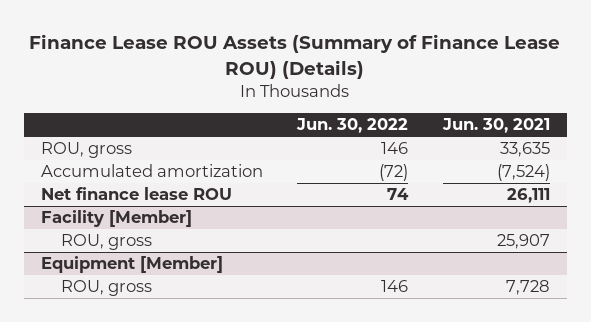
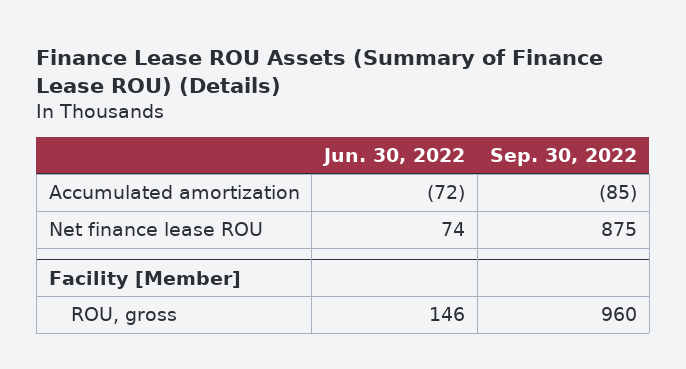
[441,118,550,134] Jun. 30, 2021 -> none
none -> [489,147,637,166] Sep. 30, 2022
[41,142,133,159] ROU, gross -> none
[60,234,152,251] ROU, gross -> none
[41,256,224,274] Equipment [Member] -> none

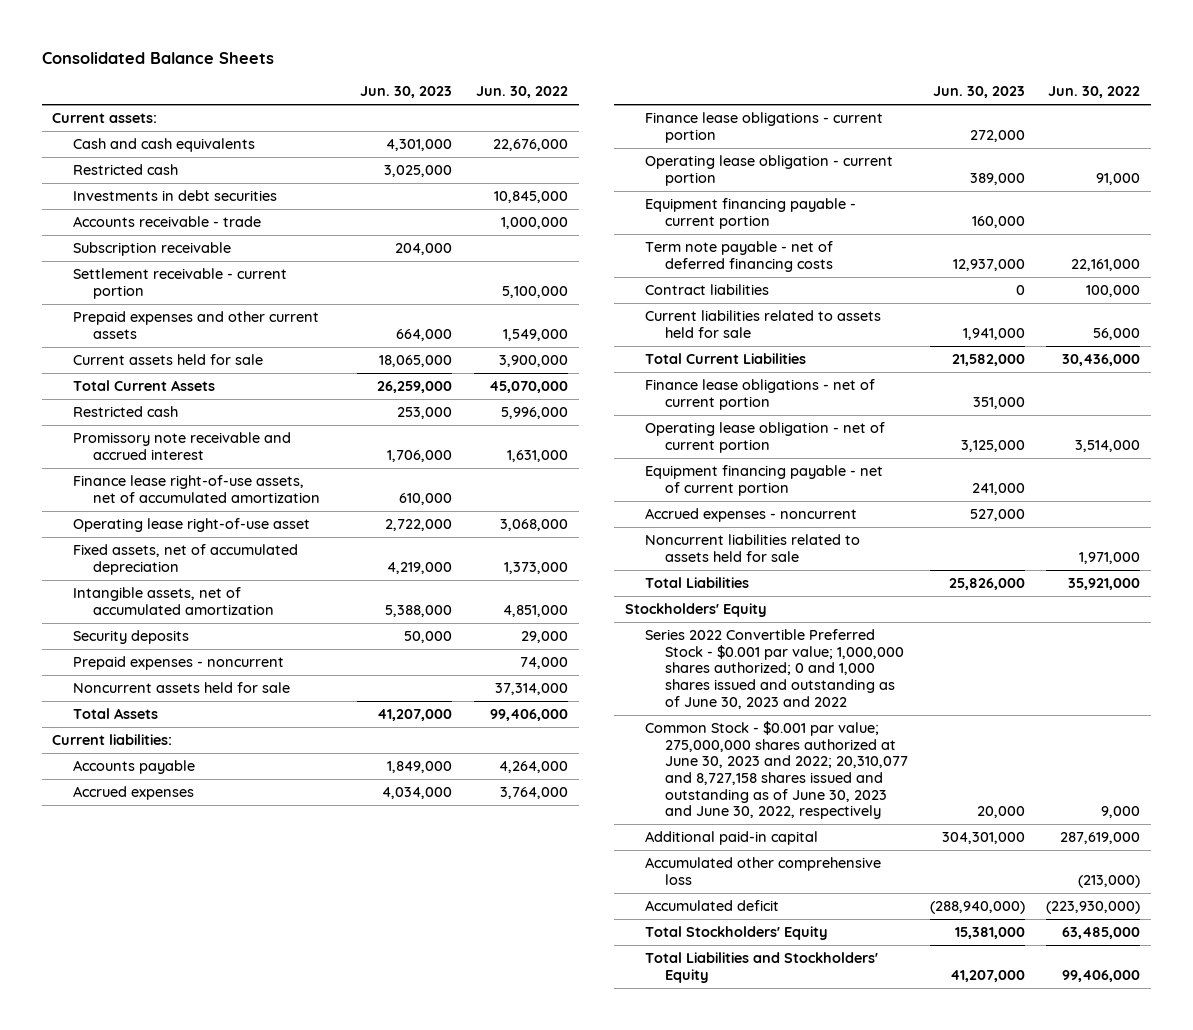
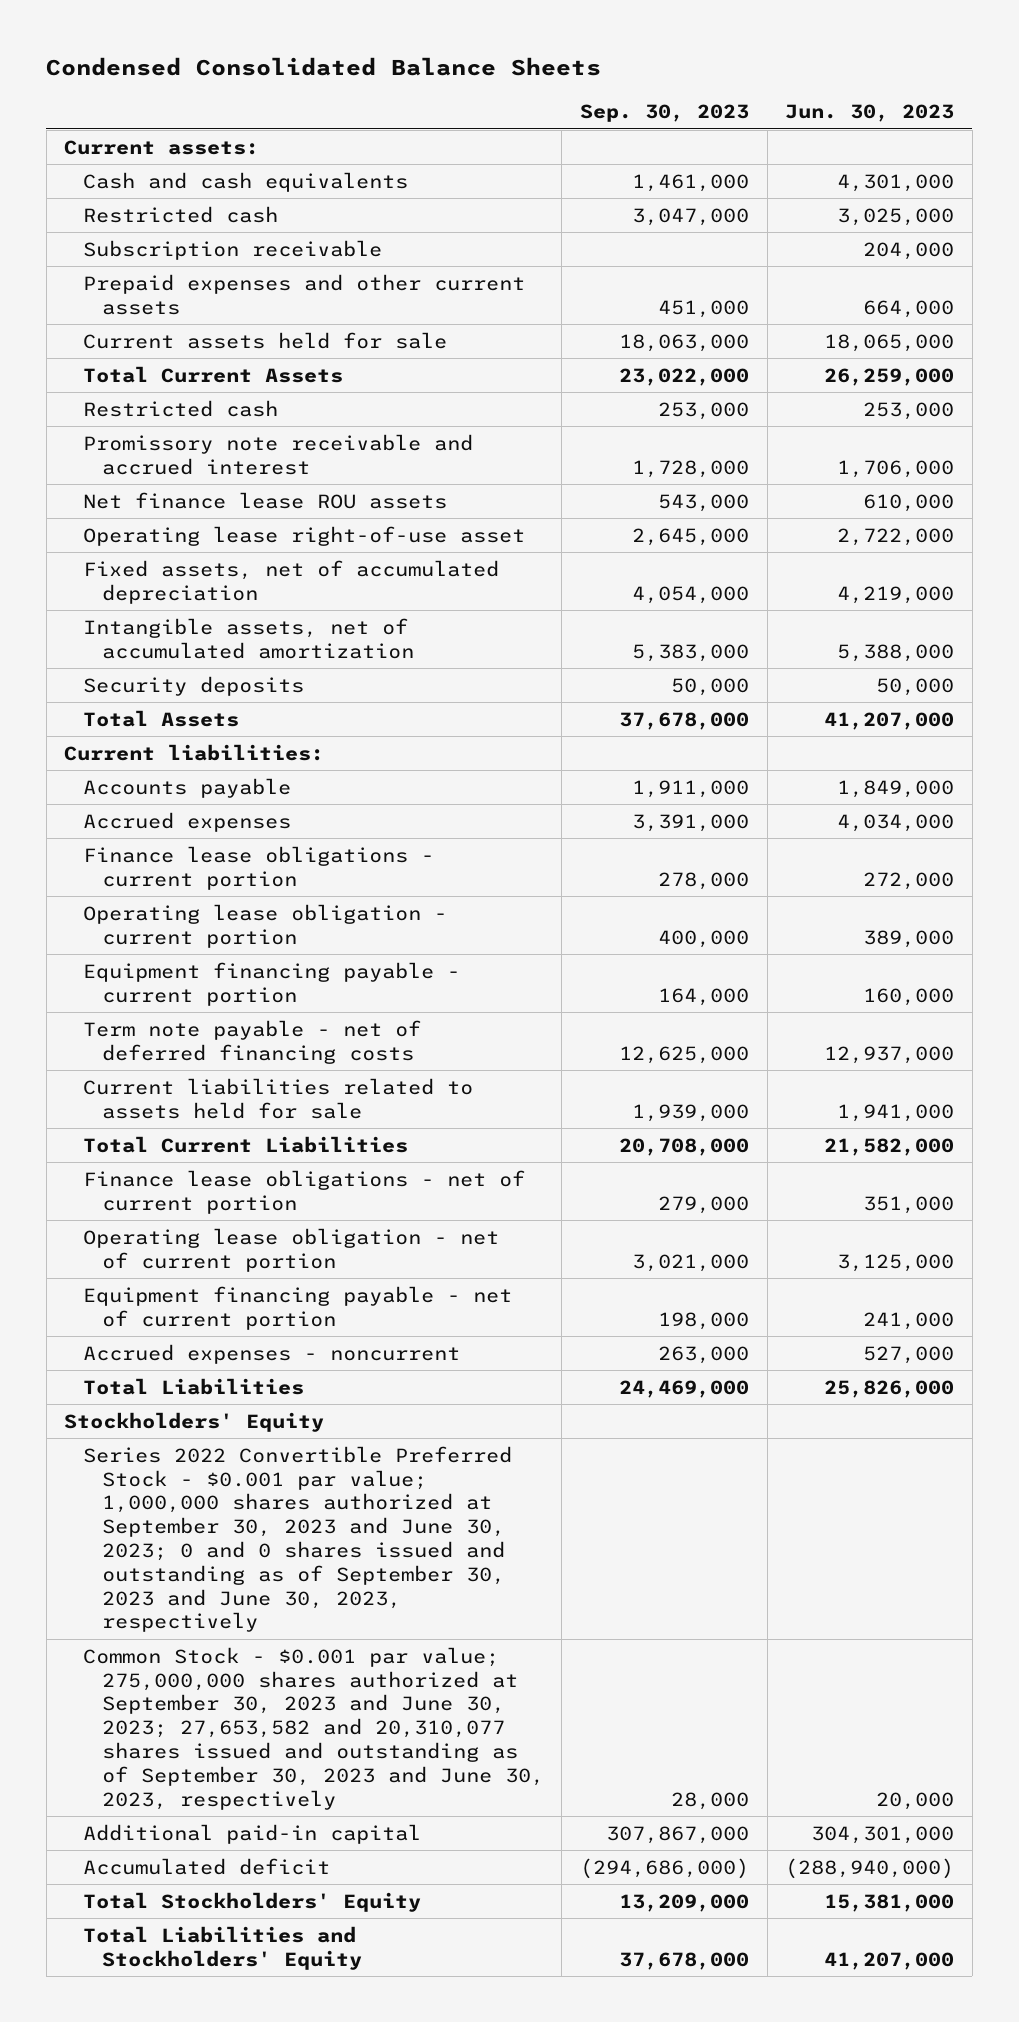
[41,51,274,64] Consolidated Balance Sheets -> [46,57,602,77] Condensed Consolidated Balance Sheets
[475,86,568,99] Jun. 30, 2022 -> none
none -> [580,103,750,122] Sep. 30, 2023
[72,190,277,202] Investments in debt securities -> none
[72,216,261,228] Accounts receivable - trade -> none
[72,268,287,299] Settlement receivable - current portion -> none
[72,475,320,503] Finance lease right-of-use assets, net of accumulated amortization -> [83,491,448,509] Net finance lease ROU assets
[72,656,284,671] Prepaid expenses - noncurrent -> none
[72,682,290,694] Noncurrent assets held for sale -> none
[645,284,770,296] Contract liabilities -> none
[645,534,861,562] Noncurrent liabilities related to assets held for sale -> none
[645,629,905,709] Series 2022 Convertible Preferred Stock - $0.001 par value; 1,000,000 shares authorized; 0 and 1,000 shares issued and outstanding as of June 30, 2023 and 2022 -> [83,1445,513,1633] Series 2022 Convertible Preferred Stock - $0.001 par value; 1,000,000 shares authorized at September 30, 2023 and June 30, 2023; 0 and 0 shares issued and outstanding as of September 30, 2023 and June 30, 2023, respectively
[645,721,909,820] Common Stock - $0.001 par value; 275,000,000 shares authorized at June 30, 2023 and 2022; 20,310,077 and 8,727,158 shares issued and outstanding as of June 30, 2023 and June 30, 2022, respectively -> [83,1646,544,1810] Common Stock - $0.001 par value; 275,000,000 shares authorized at September 30, 2023 and June 30, 2023; 27,653,582 and 20,310,077 shares issued and outstanding as of September 30, 2023 and June 30, 2023, respectively
[645,857,882,885] Accumulated other comprehensive loss -> none

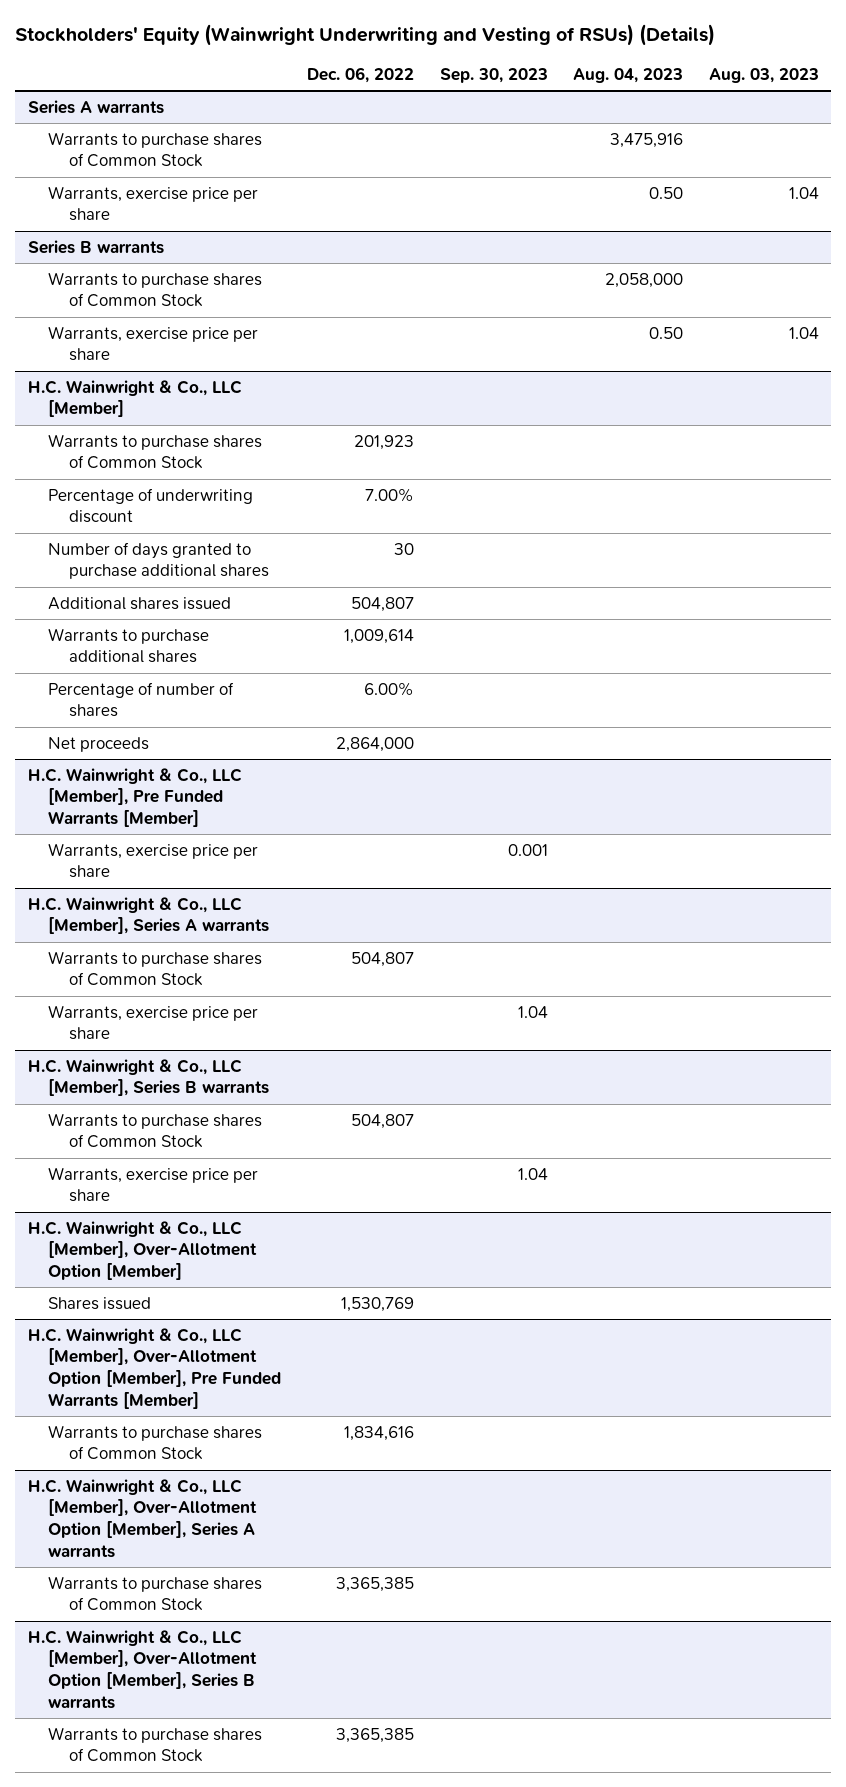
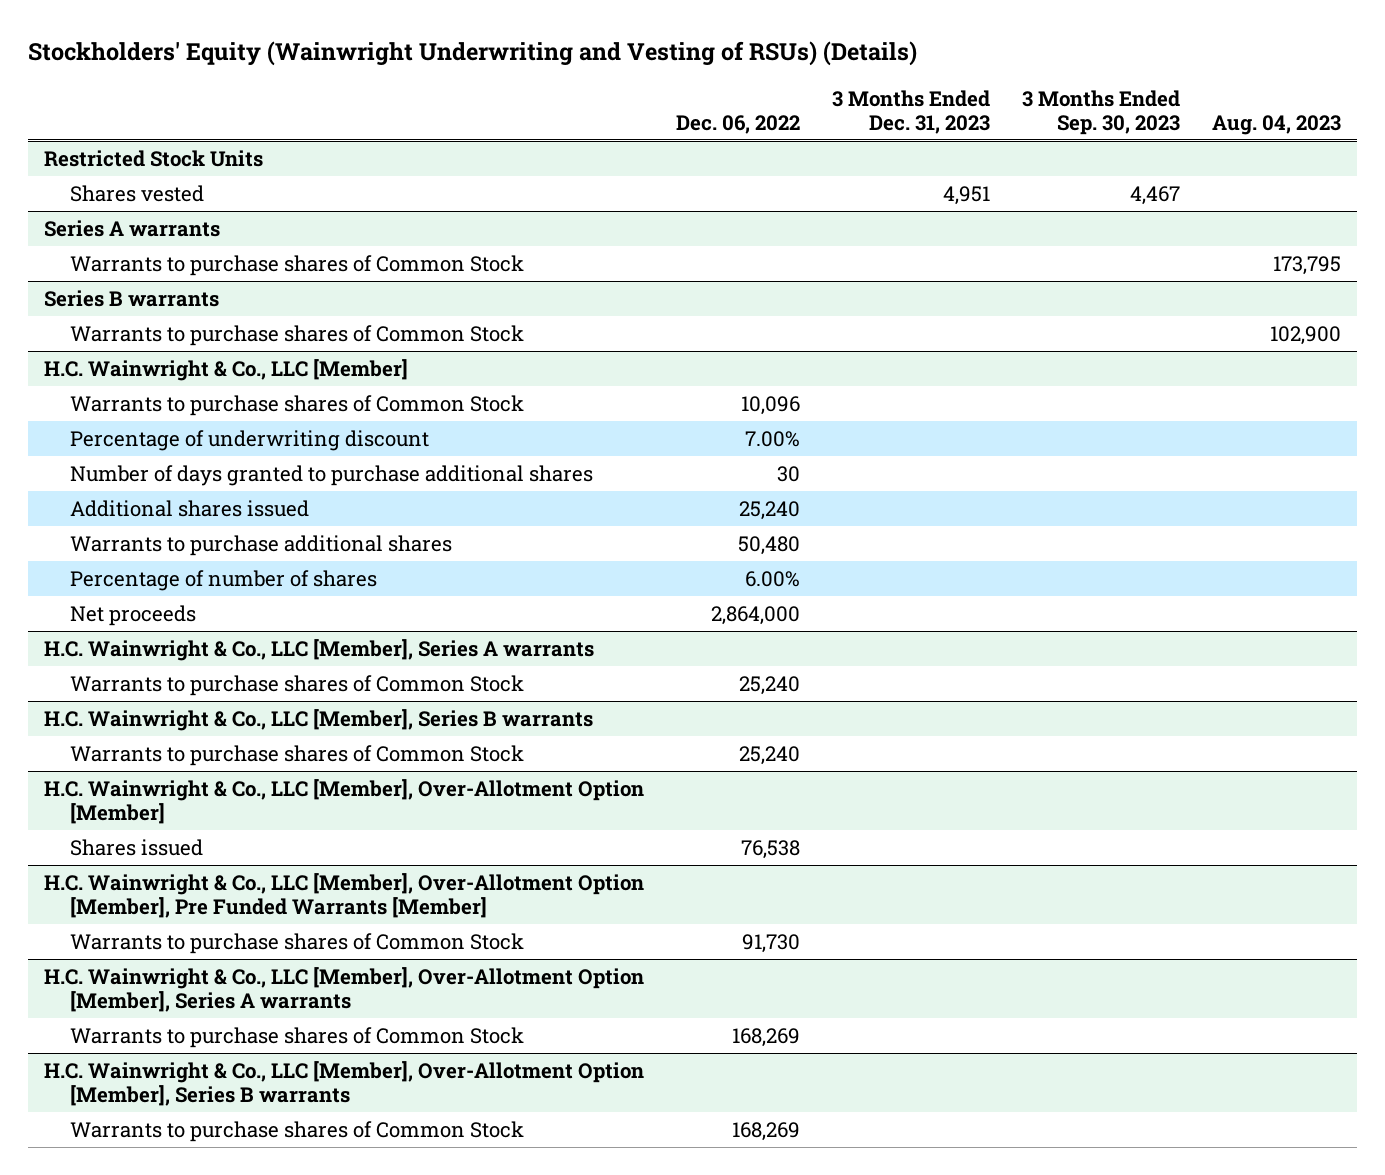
[439,67,548,83] Sep. 30, 2023 -> none
[708,67,819,83] Aug. 03, 2023 -> none
none -> [832,89,991,134] 3 Months Ended Dec. 31, 2023
none -> [1022,89,1181,135] 3 Months Ended Sep. 30, 2023
none -> [44,149,264,167] Restricted Stock Units
none -> [70,184,205,202] Shares vested
[48,185,259,222] Warrants, exercise price per share -> none
[610,132,684,148] 3,475,916 -> [1273,255,1342,275] 173,795
[48,325,259,362] Warrants, exercise price per share -> none
[605,272,684,288] 2,058,000 -> [1270,325,1342,345] 102,900
[353,434,414,450] 201,923 -> [741,395,801,415] 10,096
[350,596,414,612] 504,807 -> [739,500,801,520] 25,240
[343,628,414,644] 1,009,614 -> [738,535,801,555] 50,480
[27,767,242,827] H.C. Wainwright & Co., LLC [Member], Pre Funded Warrants [Member] -> none
[48,842,259,879] Warrants, exercise price per share -> none
[48,1004,259,1041] Warrants, exercise price per share -> none
[350,951,414,967] 504,807 -> [739,675,801,695] 25,240
[48,1166,259,1203] Warrants, exercise price per share -> none
[350,1113,414,1129] 504,807 -> [739,745,801,765] 25,240
[340,1296,414,1312] 1,530,769 -> [741,839,801,859] 76,538
[343,1425,414,1441] 1,834,616 -> [742,933,801,953] 91,730
[335,1576,414,1592] 3,365,385 -> [732,1027,801,1047] 168,269
[335,1727,414,1743] 3,365,385 -> [732,1121,801,1141] 168,269

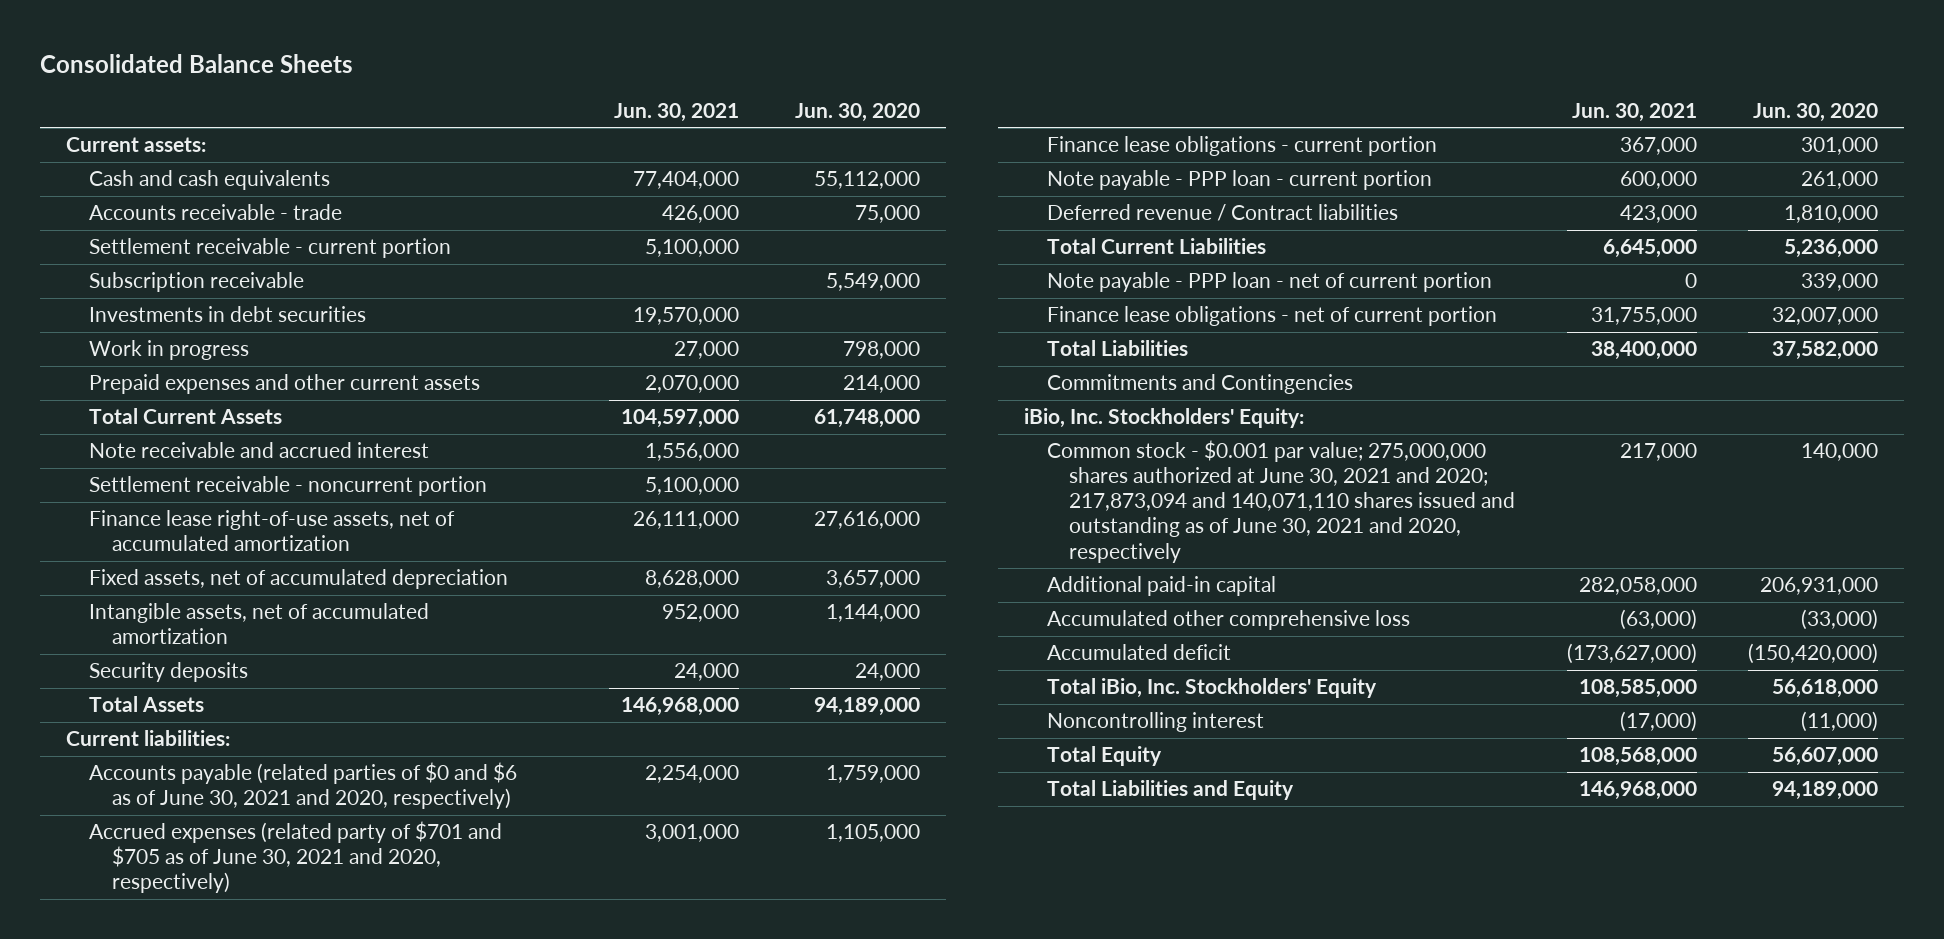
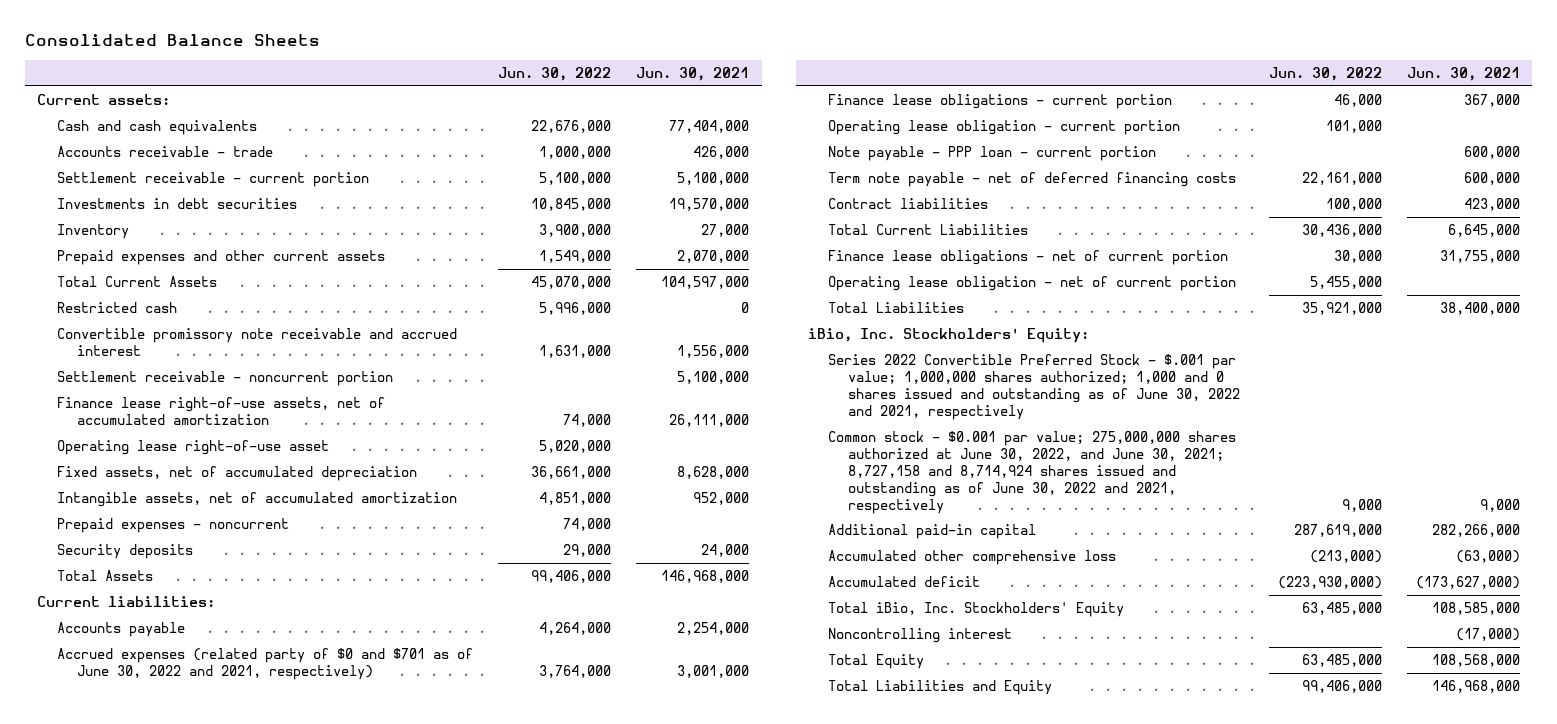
[795,102,921,122] Jun. 30, 2020 -> none
none -> [498,67,612,82] Jun. 30, 2022
[88,272,304,293] Subscription receivable -> none
[88,340,249,361] Work in progress -> none
none -> [57,224,130,240] Inventory
none -> [57,302,178,314] Restricted cash
[88,442,429,459] Note receivable and accrued interest -> [57,328,458,357] Convertible promissory note receivable and accrued interest
none -> [57,440,330,456] Operating lease right-of-use asset
none -> [57,518,290,534] Prepaid expenses - noncurrent
[88,762,517,810] Accounts payable (related parties of $0 and $6 as of June 30, 2021 and 2020, respectively) -> [57,622,186,638] Accounts payable
[88,821,502,894] Accrued expenses (related party of $701 and $705 as of June 30, 2021 and 2020, respectively) -> [57,648,474,681] Accrued expenses (related party of $0 and $701 as of June 30, 2022 and 2021, respectively)
none -> [827,120,1180,136] Operating lease obligation - current portion
none -> [827,172,1236,188] Term note payable - net of deferred financing costs
[1046,204,1398,222] Deferred revenue / Contract liabilities -> [827,198,988,210] Contract liabilities
[1046,272,1492,293] Note payable - PPP loan - net of current portion -> none
none -> [827,276,1236,292] Operating lease obligation - net of current portion
[1046,374,1353,395] Commitments and Contingencies -> none
none -> [827,354,1240,420] Series 2022 Convertible Preferred Stock - $.001 par value; 1,000,000 shares authorized; 1,000 and 0 shares issued and outstanding as of June 30, 2022 and 2021, respectively
[1046,440,1516,563] Common stock - $0.001 par value; 275,000,000 shares authorized at June 30, 2021 and 2020; 217,873,094 and 140,071,110 shares issued and outstanding as of June 30, 2021 and 2020, respectively -> [827,431,1236,514] Common stock - $0.001 par value; 275,000,000 shares authorized at June 30, 2022, and June 30, 2021; 8,727,158 and 8,714,924 shares issued and outstanding as of June 30, 2022 and 2021, respectively
[1619,443,1697,462] 217,000 -> [1479,498,1520,512] 9,000
[1578,577,1697,596] 282,058,000 -> [1431,524,1520,538] 282,266,000

